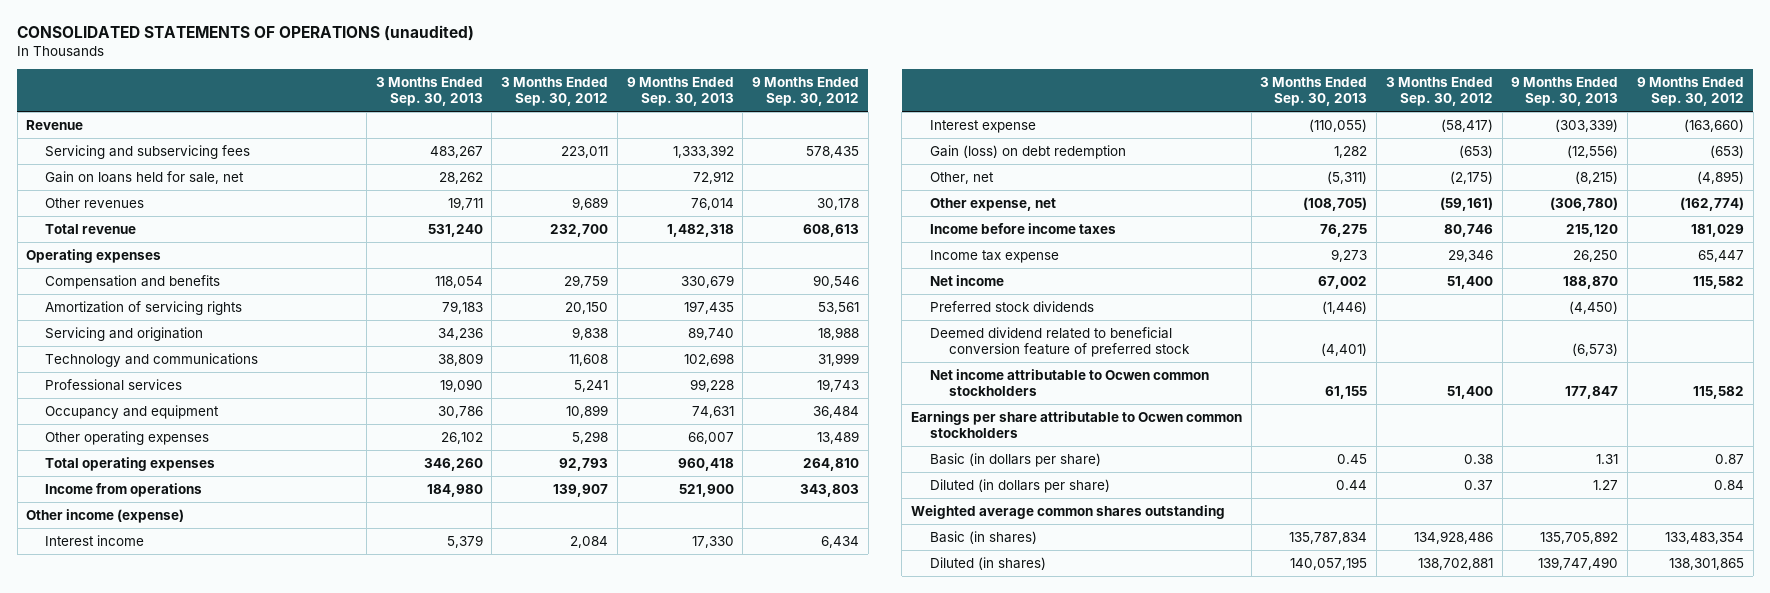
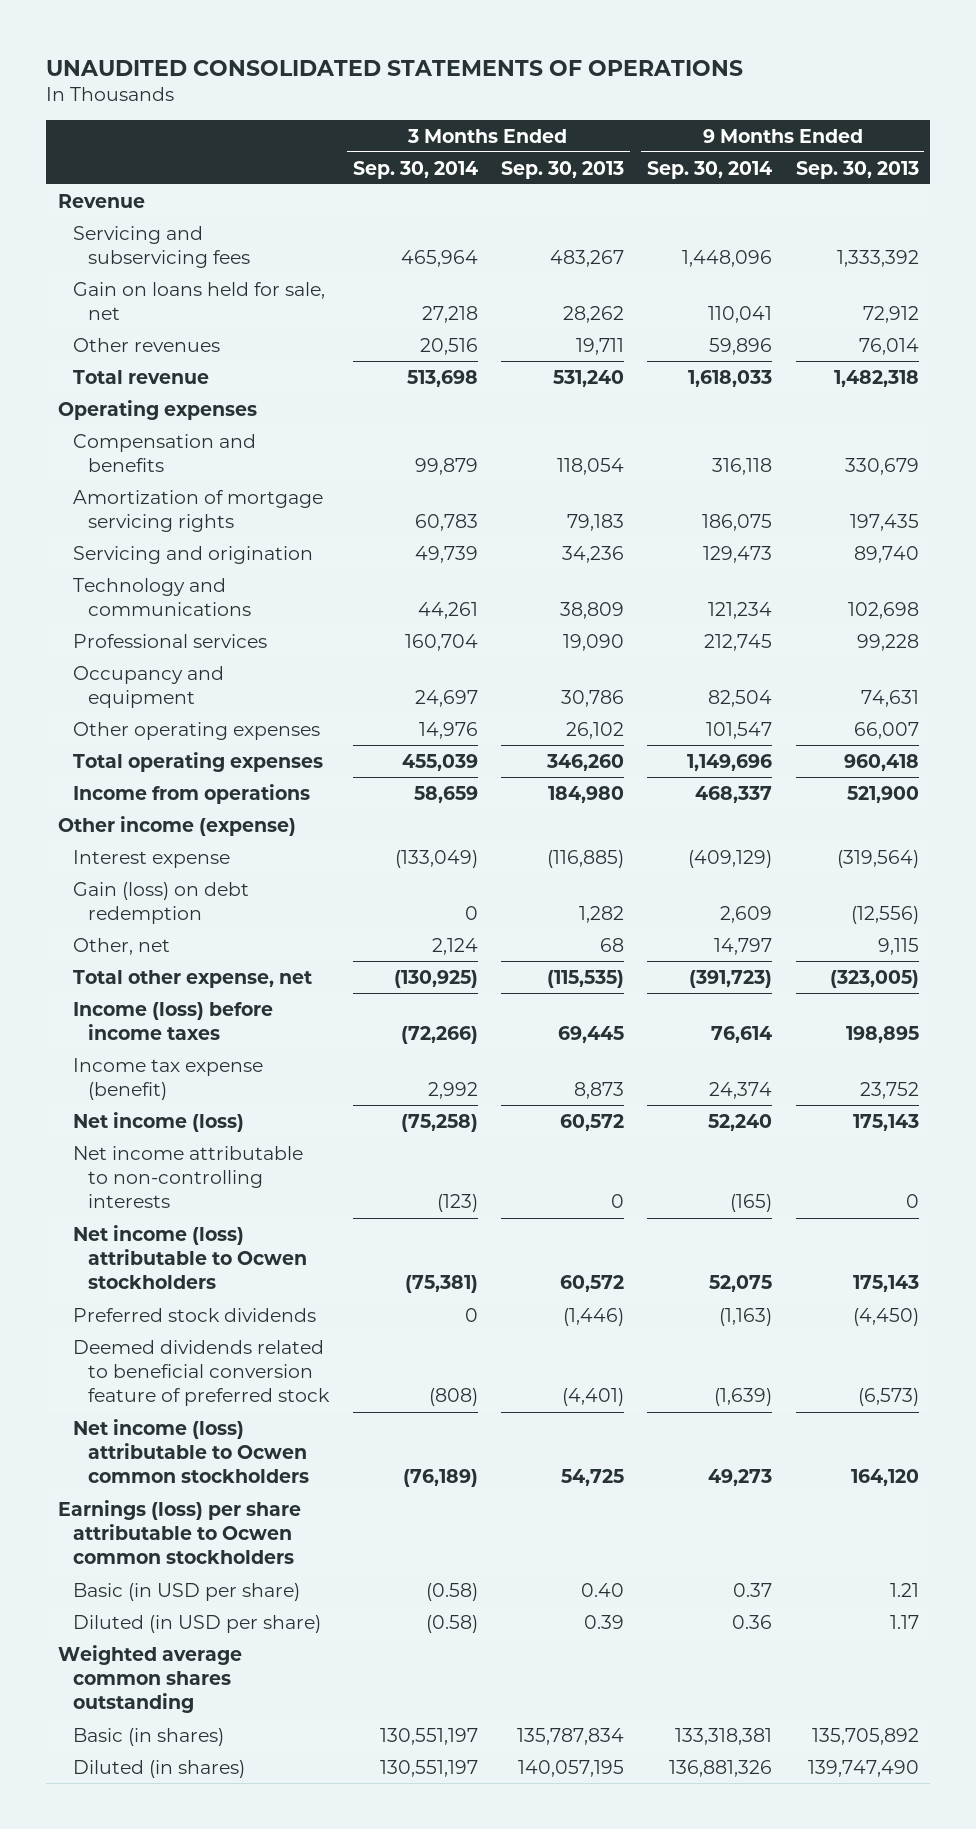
[17,24,475,41] CONSOLIDATED STATEMENTS OF OPERATIONS (unaudited) -> [46,59,744,76] UNAUDITED CONSOLIDATED STATEMENTS OF OPERATIONS
[501,76,609,107] 3 Months Ended Sep. 30, 2012 -> none
[752,76,860,107] 9 Months Ended Sep. 30, 2012 -> none
none -> [352,160,478,179] Sep. 30, 2014
none -> [647,160,773,179] Sep. 30, 2014
[45,300,243,315] Amortization of servicing rights -> [73,489,324,532] Amortization of mortgage servicing rights
[45,534,145,546] Interest income -> none
[1309,118,1368,132] (110,055) -> [546,849,624,868] (116,885)
[1555,118,1619,132] (303,339) -> [836,849,919,868] (319,564)
[1327,170,1368,184] (5,311) -> [599,937,624,952] 68
[1575,170,1619,184] (8,215) -> [877,937,919,955] 9,115
[929,197,1056,211] Other expense, net -> [73,969,313,988] Total other expense, net
[1303,196,1368,211] (108,705) -> [546,969,624,988] (115,535)
[1550,196,1619,211] (306,780) -> [829,969,919,988] (323,005)
[929,222,1116,234] Income before income taxes -> [73,1001,274,1040] Income (loss) before income taxes
[1320,223,1368,237] 76,275 -> [557,1025,624,1043] 69,445
[1566,223,1619,237] 215,120 -> [845,1025,919,1043] 198,895
[929,249,1059,263] Income tax expense -> [73,1057,264,1100] Income tax expense (benefit)
[1331,248,1368,262] 9,273 -> [573,1081,624,1099] 8,873
[1573,249,1619,262] 26,250 -> [859,1081,919,1099] 23,752
[929,274,1004,286] Net income -> [73,1111,245,1132] Net income (loss)
[1318,275,1368,289] 67,002 -> [559,1113,624,1131] 60,572
[1563,275,1619,289] 188,870 -> [852,1113,919,1131] 175,143
none -> [73,1145,304,1209] Net income attributable to non-controlling interests
none -> [73,1224,308,1290] Net income (loss) attributable to Ocwen stockholders
[929,326,1191,358] Deemed dividend related to beneficial conversion feature of preferred stock -> [73,1339,331,1407] Deemed dividends related to beneficial conversion feature of preferred stock
[929,368,1209,397] Net income attributable to Ocwen common stockholders -> [73,1418,310,1484] Net income (loss) attributable to Ocwen common stockholders
[1325,386,1368,400] 61,155 -> [560,1469,624,1487] 54,725
[1565,386,1619,400] 177,847 -> [850,1469,919,1487] 164,120
[910,410,1242,439] Earnings per share attributable to Ocwen common stockholders -> [57,1499,301,1565] Earnings (loss) per share attributable to Ocwen common stockholders
[929,452,1101,467] Basic (in dollars per share) -> [73,1582,301,1601] Basic (in USD per share)
[1337,453,1368,464] 0.45 -> [580,1582,624,1597] 0.40
[1596,453,1619,464] 1.31 -> [889,1582,919,1597] 1.21
[929,478,1110,493] Diluted (in dollars per share) -> [73,1614,322,1633] Diluted (in USD per share)
[1336,479,1368,490] 0.44 -> [583,1614,624,1629] 0.39
[1593,479,1619,490] 1.27 -> [889,1614,919,1629] 1.17

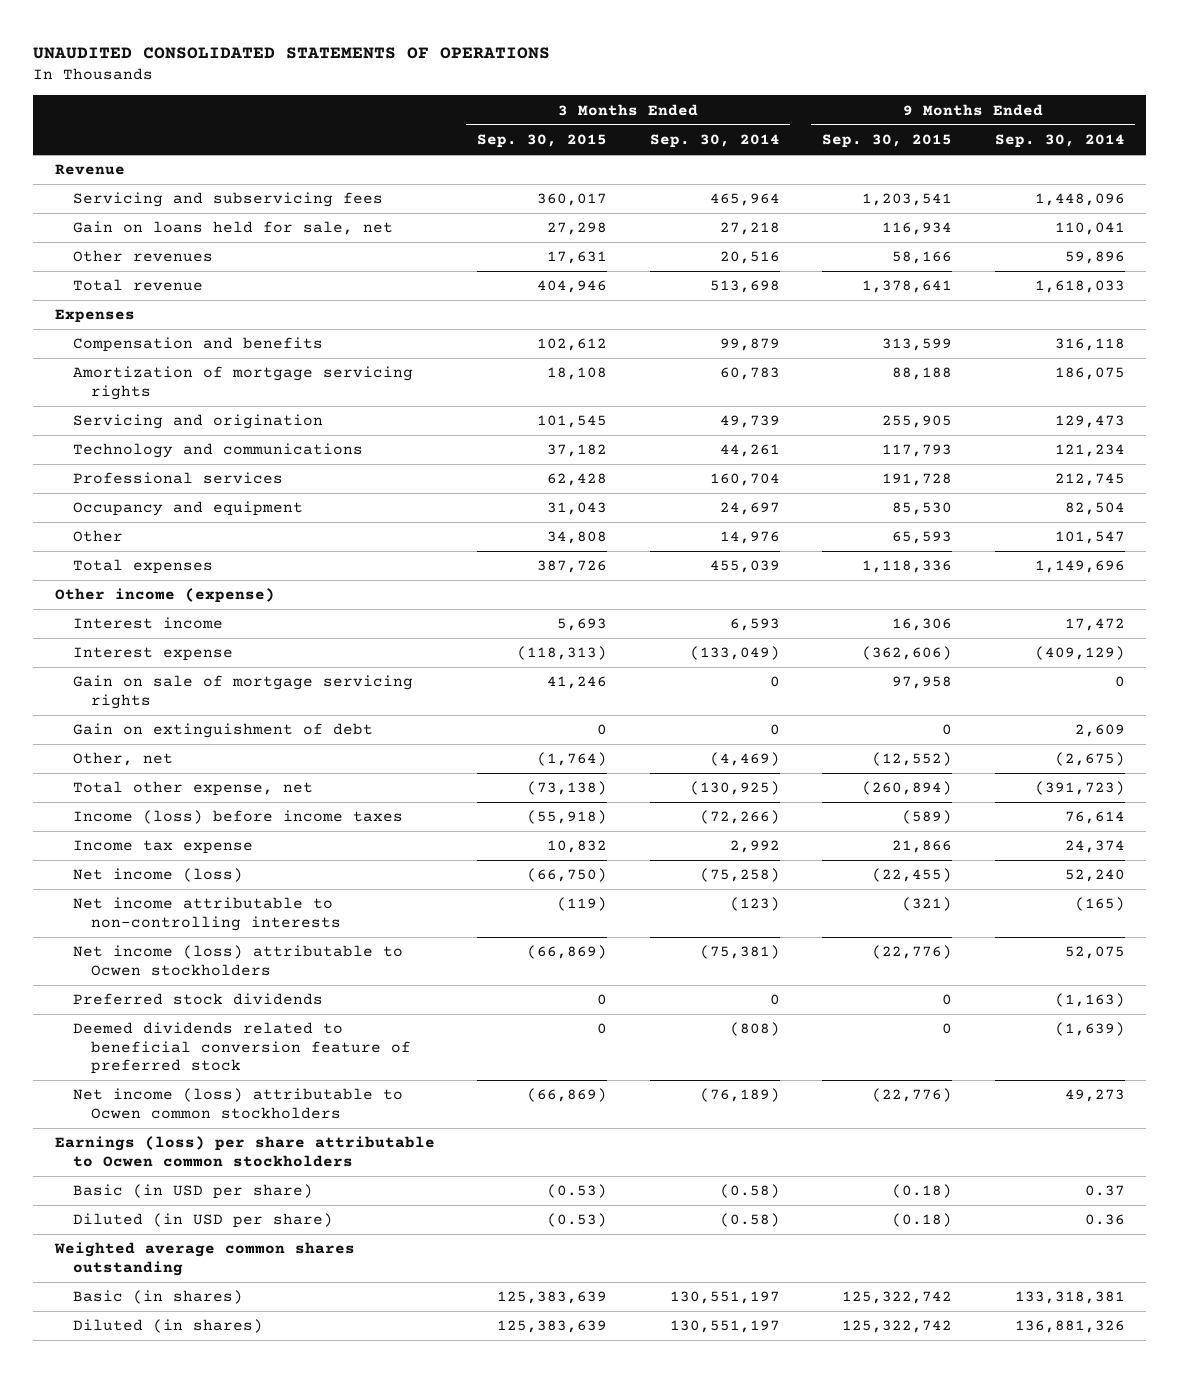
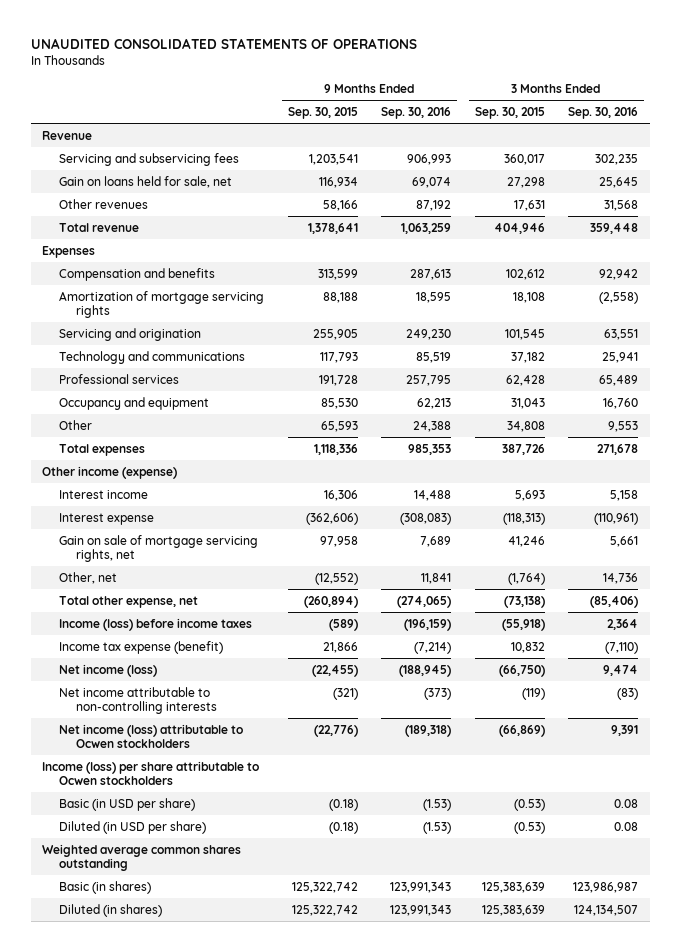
[649,133,780,148] Sep. 30, 2014 -> none
[994,133,1125,148] Sep. 30, 2014 -> none
none -> [381,106,452,119] Sep. 30, 2016
none -> [568,106,639,119] Sep. 30, 2016
[72,723,373,739] Gain on extinguishment of debt -> none
[72,675,413,709] Gain on sale of mortgage servicing rights -> [59,534,259,562] Gain on sale of mortgage servicing rights, net
[72,840,253,855] Income tax expense -> [59,640,224,654] Income tax expense (benefit)
[72,993,323,1006] Preferred stock dividends -> none
[72,1022,412,1075] Deemed dividends related to beneficial conversion feature of preferred stock -> none
[72,1088,403,1119] Net income (loss) attributable to Ocwen common stockholders -> none
[54,1136,435,1167] Earnings (loss) per share attributable to Ocwen common stockholders -> [42,760,260,785] Income (loss) per share attributable to Ocwen stockholders

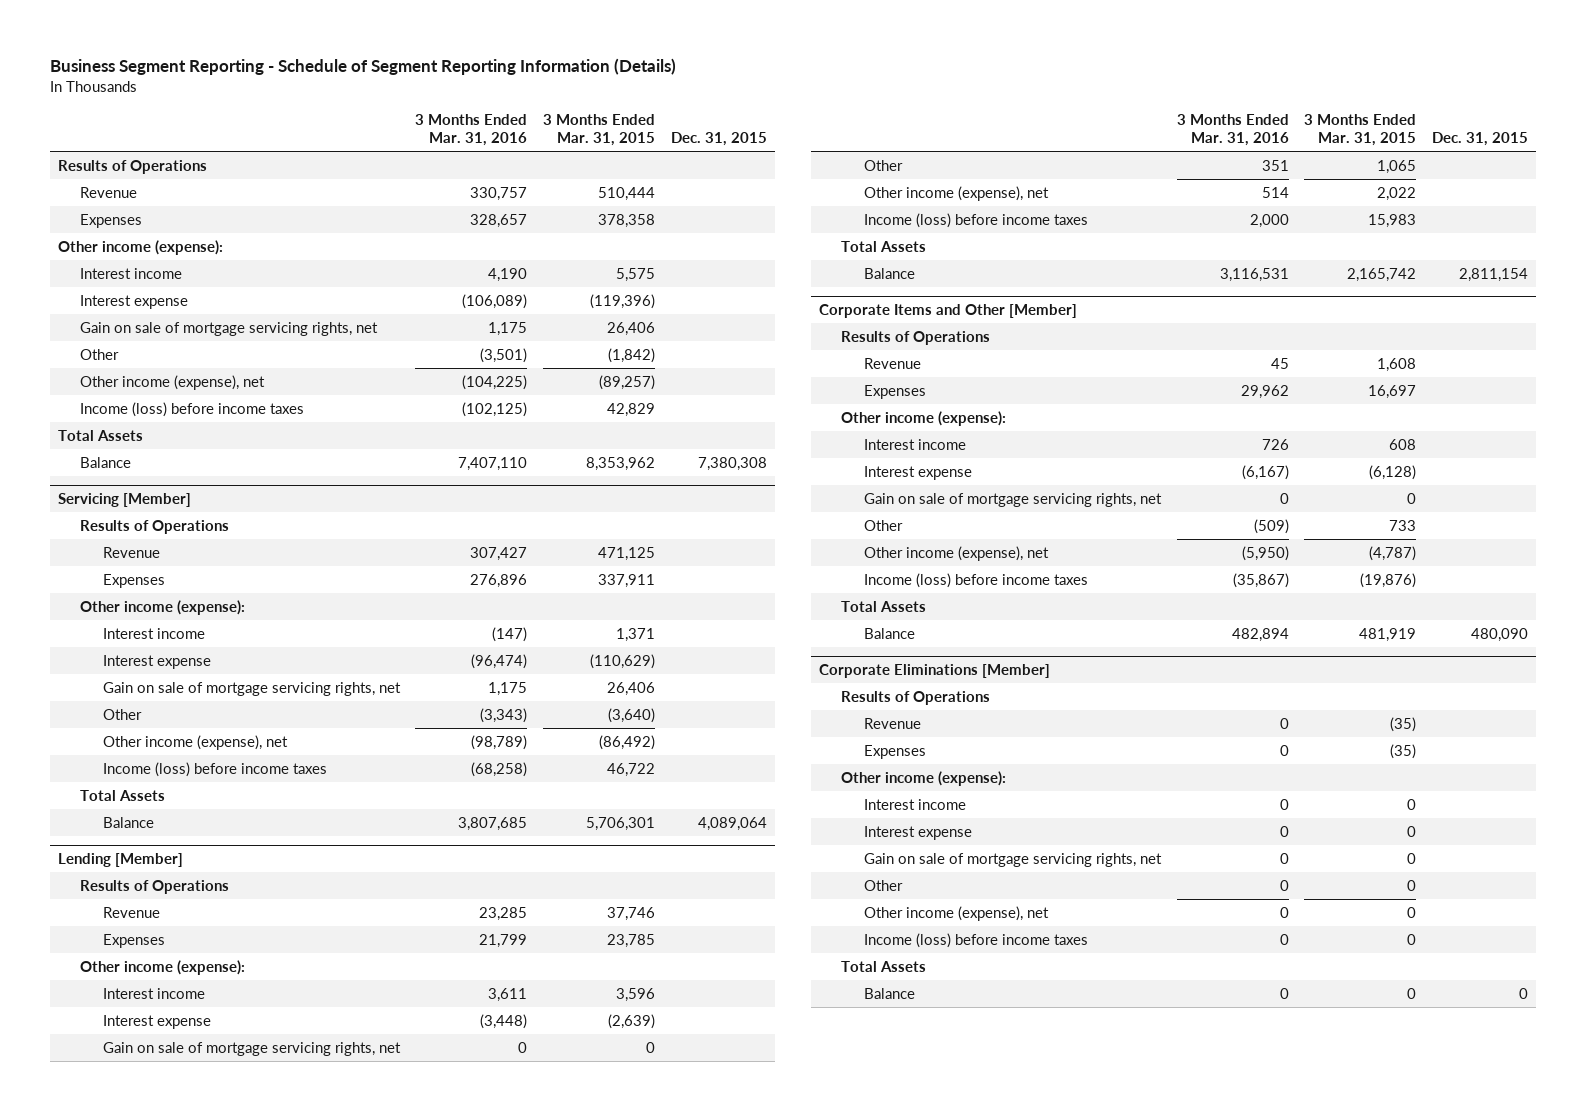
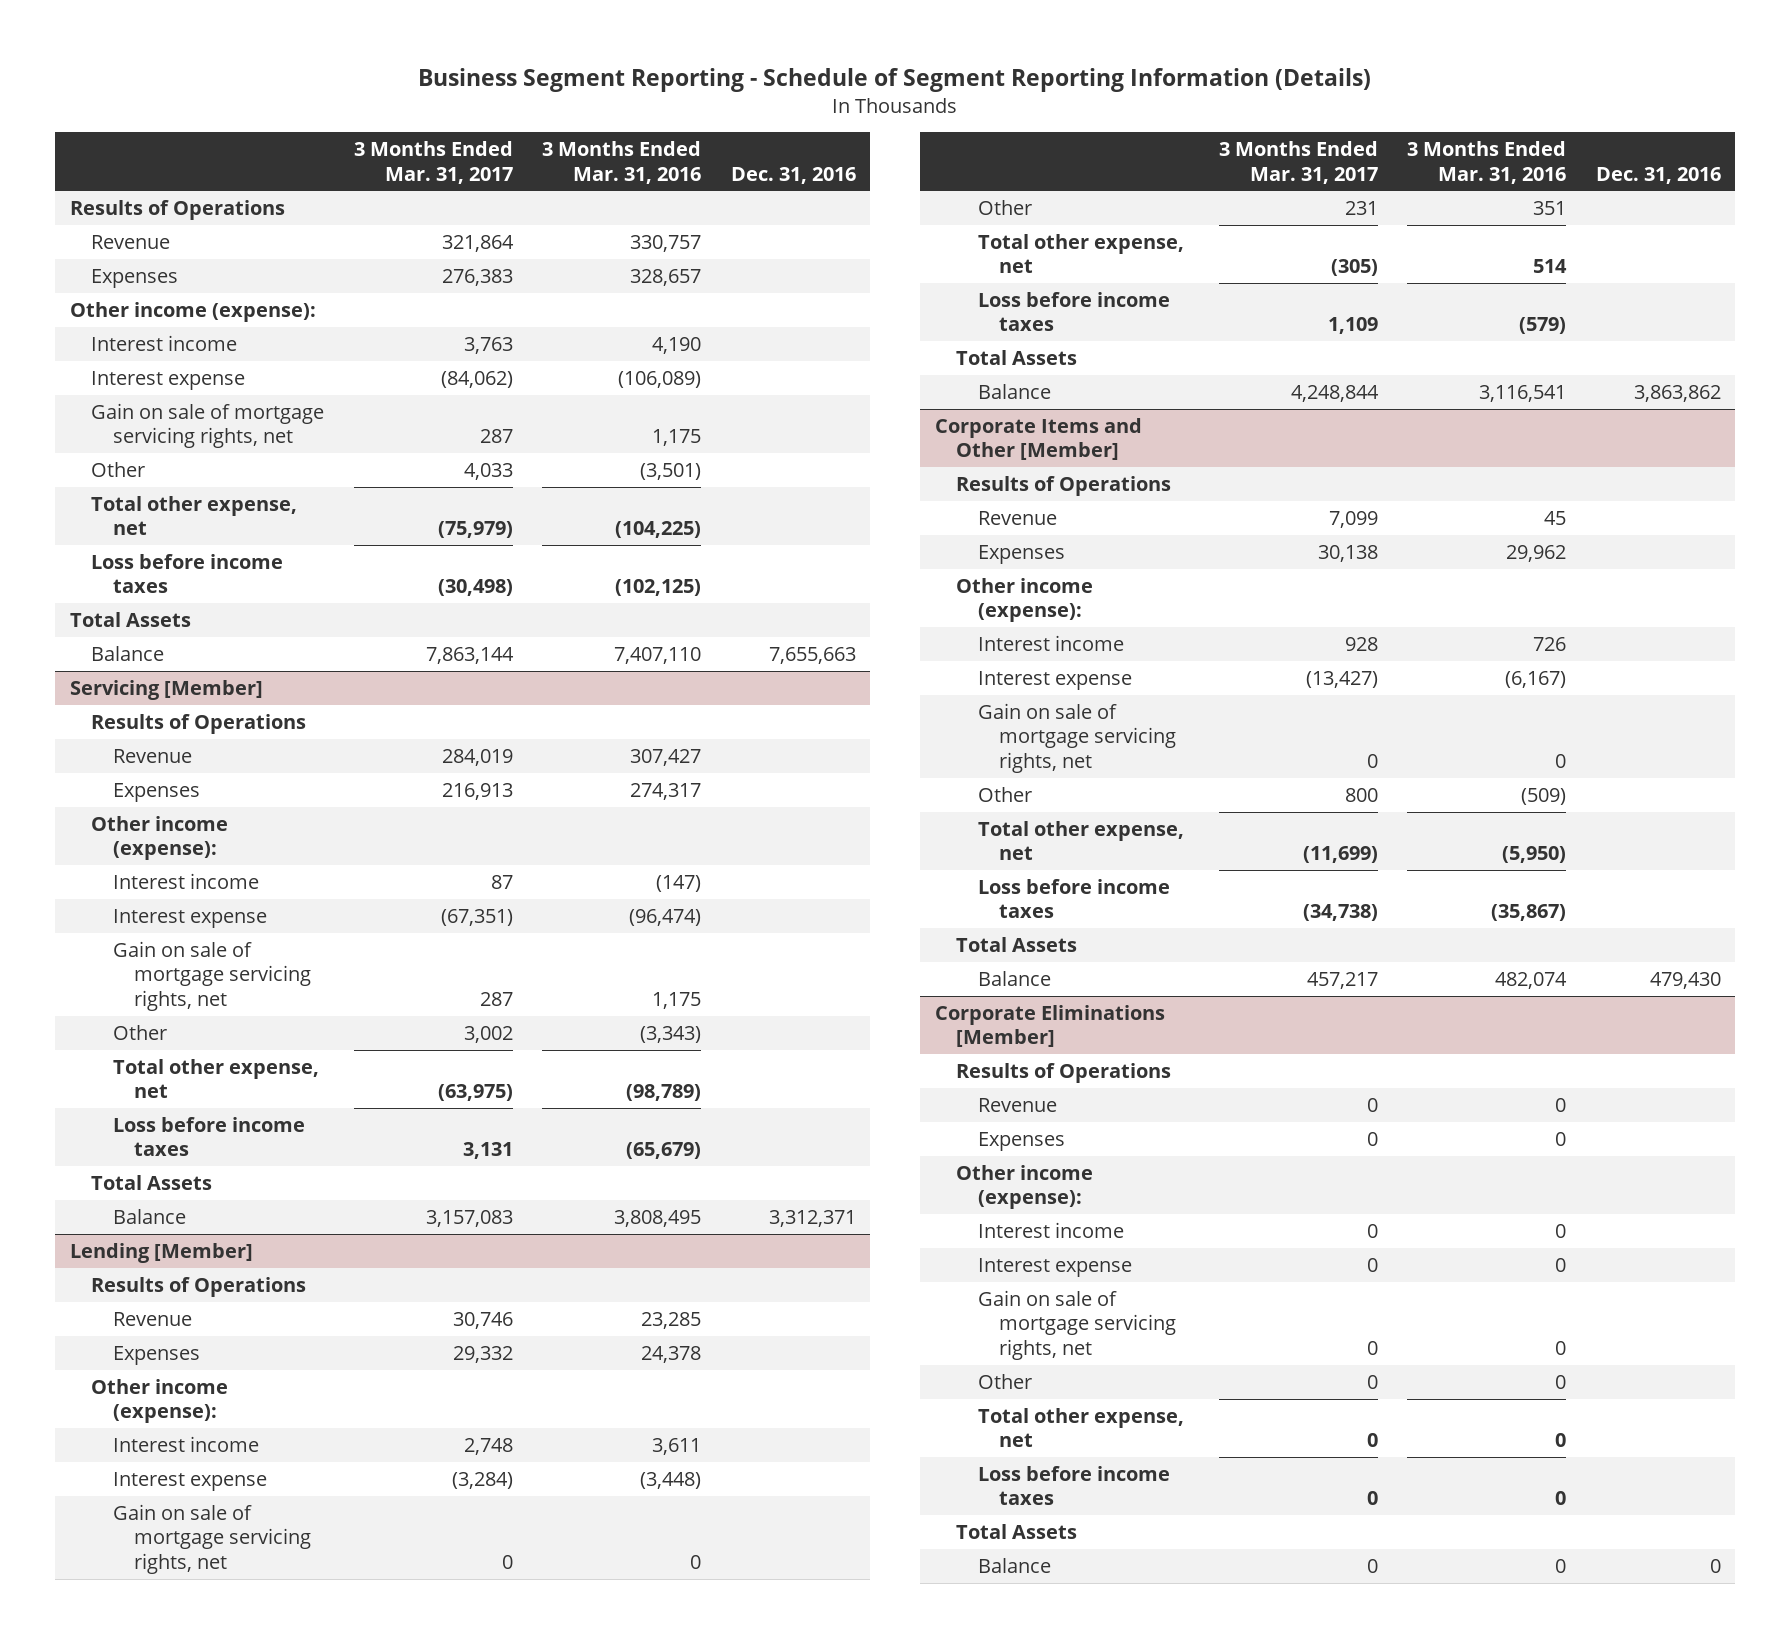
[543,113,656,147] 3 Months Ended Mar. 31, 2015 -> none
[670,132,767,147] Dec. 31, 2015 -> none
none -> [353,141,513,184] 3 Months Ended Mar. 31, 2017
none -> [730,166,856,184] Dec. 31, 2016
[80,374,266,390] Other income (expense), net -> [91,495,298,536] Total other expense, net
[80,401,305,417] Income (loss) before income taxes -> [91,553,284,594] Loss before income taxes
[470,573,528,588] 276,896 -> [630,782,702,800] 274,317
[102,734,288,750] Other income (expense), net -> [112,1058,319,1099] Total other expense, net
[102,761,327,777] Income (loss) before income taxes -> [112,1116,305,1157] Loss before income taxes
[471,761,528,777] (68,258) -> [626,1142,702,1160] (65,679)
[458,816,528,831] 3,807,685 -> [614,1209,702,1227] 3,808,495
[479,933,528,948] 21,799 -> [641,1345,702,1363] 24,378
[863,185,1049,201] Other income (expense), net -> [977,233,1184,274] Total other expense, net
[863,212,1088,228] Income (loss) before income taxes -> [977,291,1170,332] Loss before income taxes
[1249,213,1289,228] 2,000 -> [1519,317,1567,335] (579)
[1219,267,1289,282] 3,116,531 -> [1479,384,1567,402] 3,116,541
[863,545,1049,561] Other income (expense), net -> [977,820,1184,861] Total other expense, net
[863,572,1088,588] Income (loss) before income taxes -> [977,878,1170,919] Loss before income taxes
[1231,627,1289,642] 482,894 -> [1495,971,1568,989] 482,074
[863,905,1049,921] Other income (expense), net -> [977,1407,1184,1448] Total other expense, net
[863,932,1088,948] Income (loss) before income taxes -> [977,1465,1170,1506] Loss before income taxes

